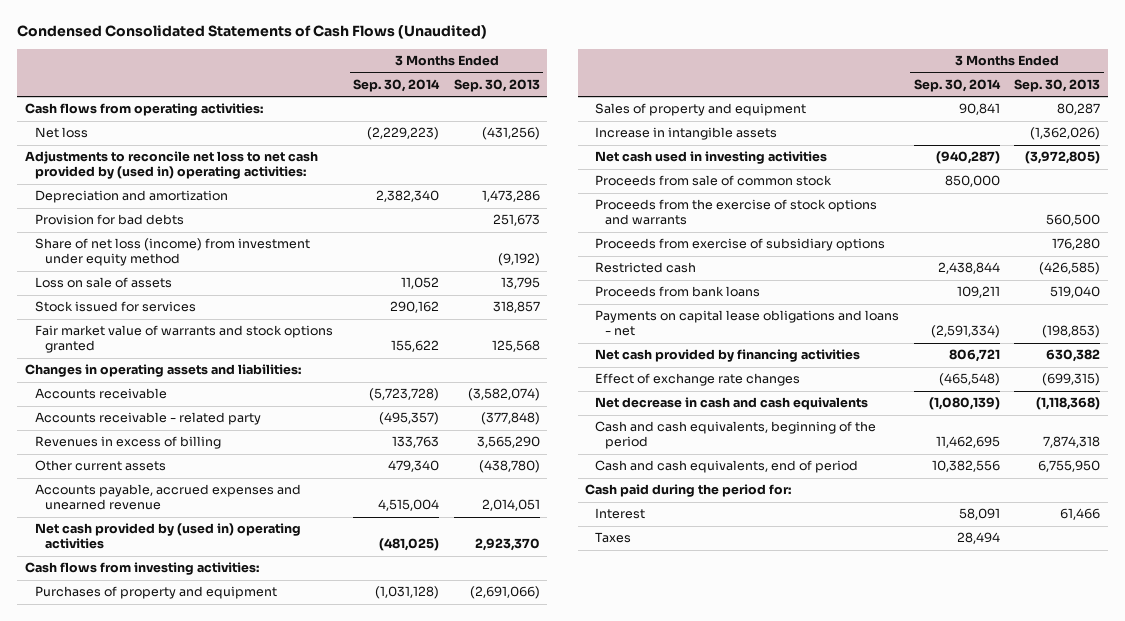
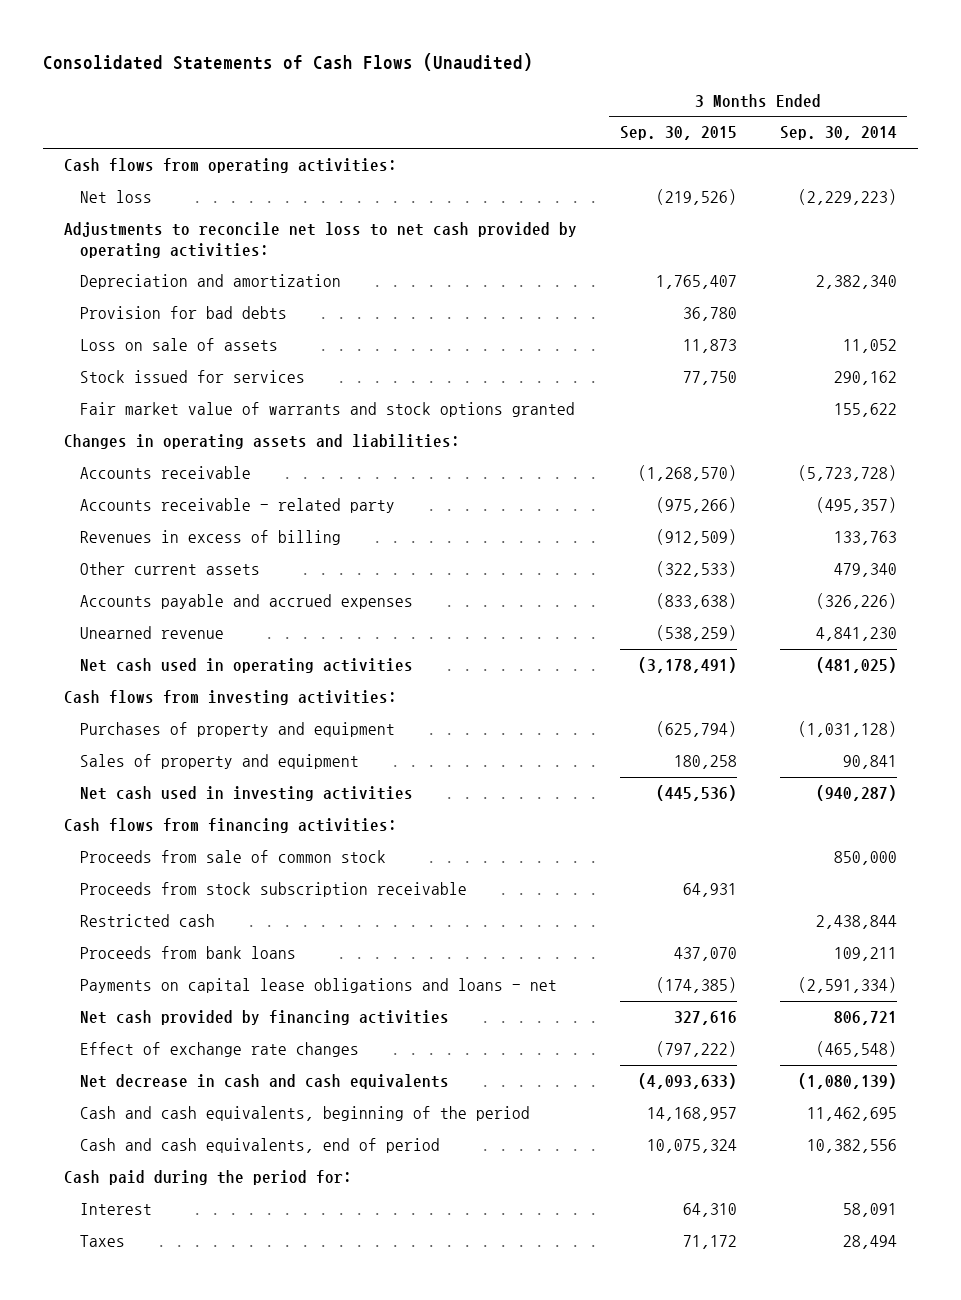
[17,25,488,40] Condensed Consolidated Statements of Cash Flows (Unaudited) -> [42,53,533,72] Consolidated Statements of Cash Flows (Unaudited)
[453,78,540,92] Sep. 30, 2013 -> none
none -> [619,126,737,141] Sep. 30, 2015
[24,151,318,180] Adjustments to reconcile net loss to net cash provided by (used in) operating activities: -> [64,222,578,258] Adjustments to reconcile net loss to net cash provided by operating activities:
[34,238,310,267] Share of net loss (income) from investment under equity method -> none
[34,484,301,511] Accounts payable, accrued expenses and unearned revenue -> [79,594,413,610] Accounts payable and accrued expenses
[378,499,440,512] 4,515,004 -> [815,593,897,610] (326,226)
none -> [79,626,224,640] Unearned revenue
[34,523,301,550] Net cash provided by (used in) operating activities -> [79,658,413,674] Net cash used in operating activities
[595,127,778,141] Increase in intangible assets -> none
none -> [64,818,398,834] Cash flows from financing activities:
[595,199,878,226] Proceeds from the exercise of stock options and warrants -> none
[595,238,886,252] Proceeds from exercise of subsidiary options -> none
none -> [79,882,467,898] Proceeds from stock subscription receivable

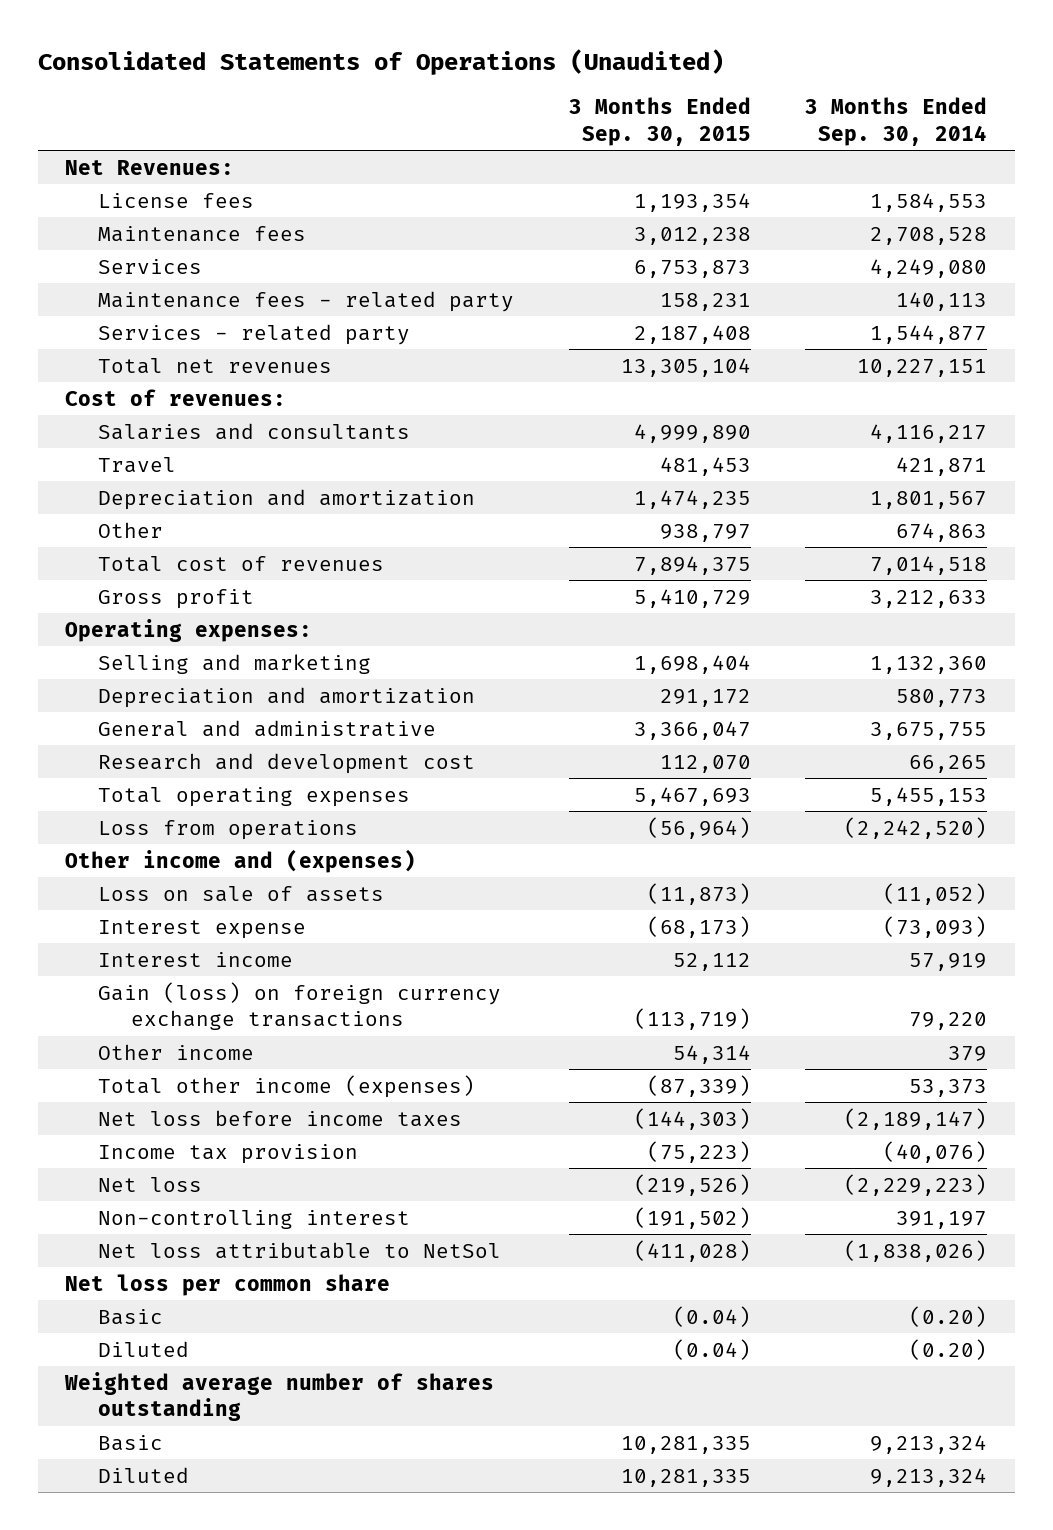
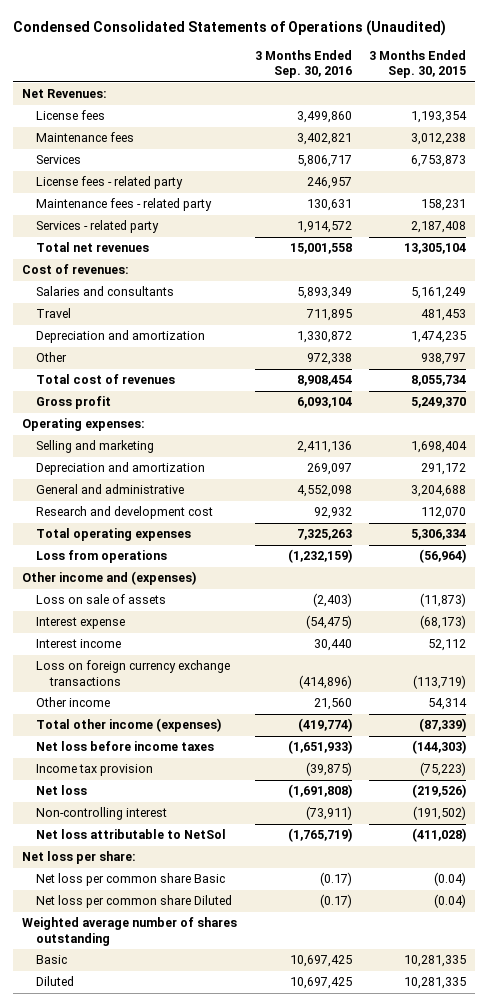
[38,48,725,75] Consolidated Statements of Operations (Unaudited) -> [13,20,447,37] Condensed Consolidated Statements of Operations (Unaudited)
[805,97,988,146] 3 Months Ended Sep. 30, 2014 -> none
none -> [254,49,352,79] 3 Months Ended Sep. 30, 2016
none -> [35,176,183,190] License fees - related party
[633,423,751,443] 4,999,890 -> [411,287,467,300] 5,161,249
[633,555,751,575] 7,894,375 -> [411,375,467,387] 8,055,734
[633,588,751,608] 5,410,729 -> [411,397,467,409] 5,249,370
[633,720,751,740] 3,366,047 -> [411,485,467,498] 3,204,688
[633,786,751,806] 5,467,693 -> [411,529,467,541] 5,306,334
[98,981,502,1031] Gain (loss) on foreign currency exchange transactions -> [35,660,230,686] Loss on foreign currency exchange transactions
[65,1273,391,1296] Net loss per common share -> [21,851,136,865] Net loss per share:
[98,1308,164,1325] Basic -> [35,873,225,887] Net loss per common share Basic
[98,1340,190,1357] Diluted -> [35,895,232,909] Net loss per common share Diluted

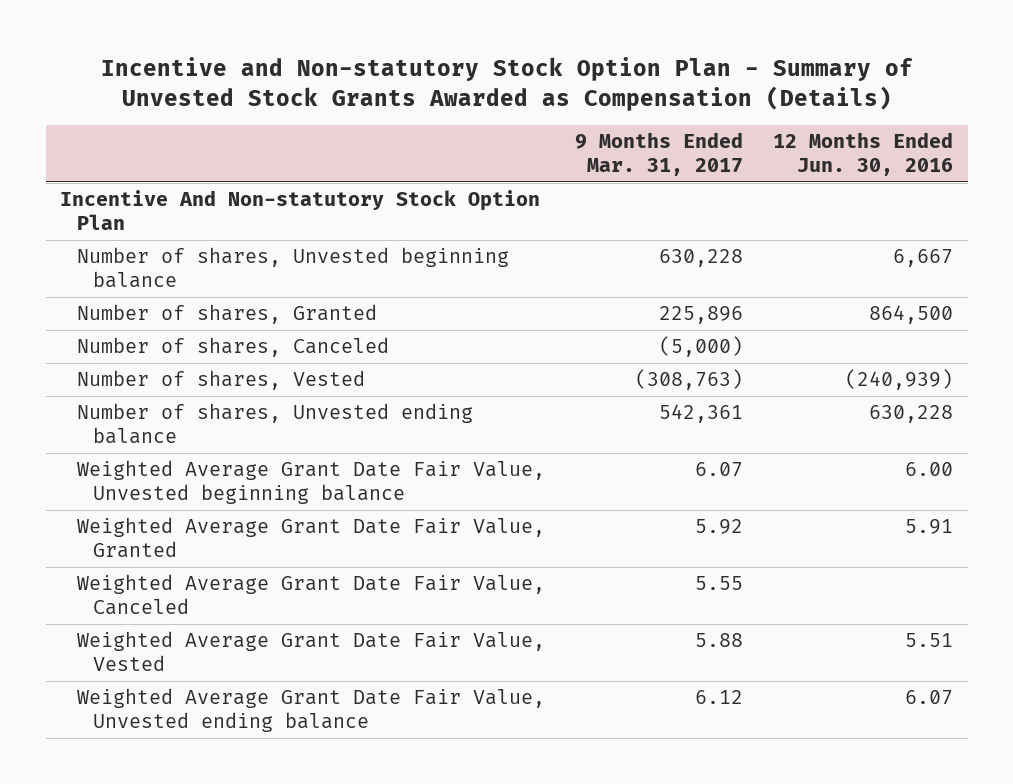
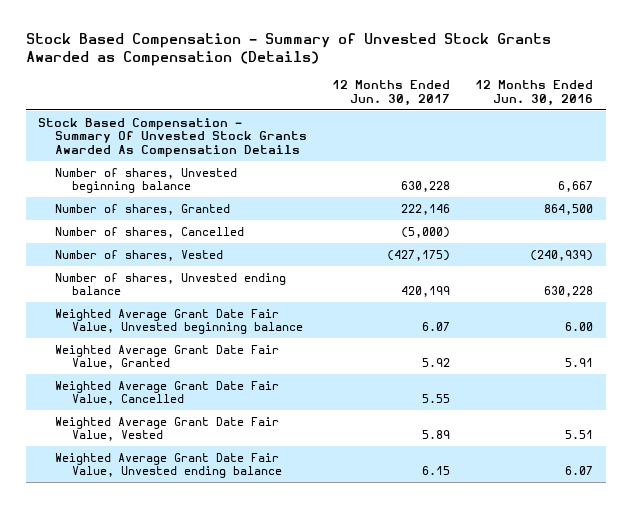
[100,56,913,111] Incentive and Non-statutory Stock Option Plan - Summary of Unvested Stock Grants Awarded as Compensation (Details) -> [25,32,551,66] Stock Based Compensation - Summary of Unvested Stock Grants Awarded as Compensation (Details)
[574,132,743,176] 9 Months Ended Mar. 31, 2017 -> none
none -> [332,80,451,106] 12 Months Ended Jun. 30, 2017
[60,190,541,231] Incentive And Non-statutory Stock Option Plan -> [38,117,308,158] Stock Based Compensation - Summary Of Unvested Stock Grants Awarded As Compensation Details
[76,337,389,358] Number of shares, Canceled -> [55,226,245,238] Number of shares, Cancelled
[76,574,545,616] Weighted Average Grant Date Fair Value, Canceled -> [55,380,280,406] Weighted Average Grant Date Fair Value, Cancelled

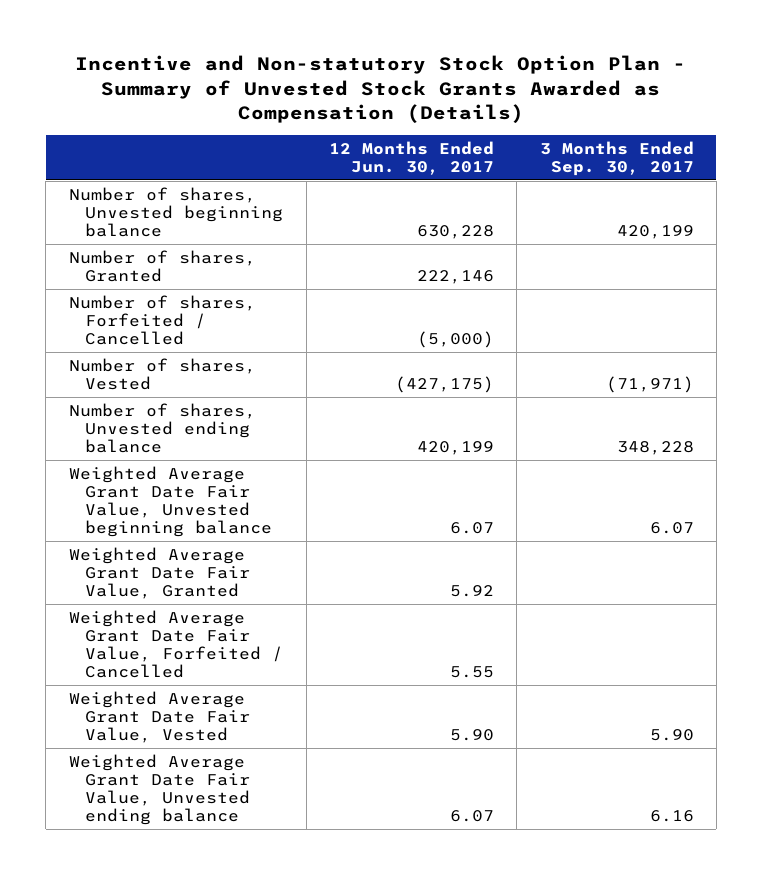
[25,32,551,66] Stock Based Compensation - Summary of Unvested Stock Grants Awarded as Compensation (Details) -> [75,55,687,124] Incentive and Non-statutory Stock Option Plan - Summary of Unvested Stock Grants Awarded as Compensation (Details)
[475,80,594,106] 12 Months Ended Jun. 30, 2016 -> none
none -> [539,140,694,176] 3 Months Ended Sep. 30, 2017
[38,117,308,158] Stock Based Compensation - Summary Of Unvested Stock Grants Awarded As Compensation Details -> none
[55,226,245,238] Number of shares, Cancelled -> [68,294,256,346] Number of shares, Forfeited / Cancelled
[55,380,280,406] Weighted Average Grant Date Fair Value, Cancelled -> [68,609,284,679] Weighted Average Grant Date Fair Value, Forfeited / Cancelled
[422,430,451,440] 5.89 -> [449,729,494,742] 5.90
[422,466,451,476] 6.15 -> [449,810,494,823] 6.07

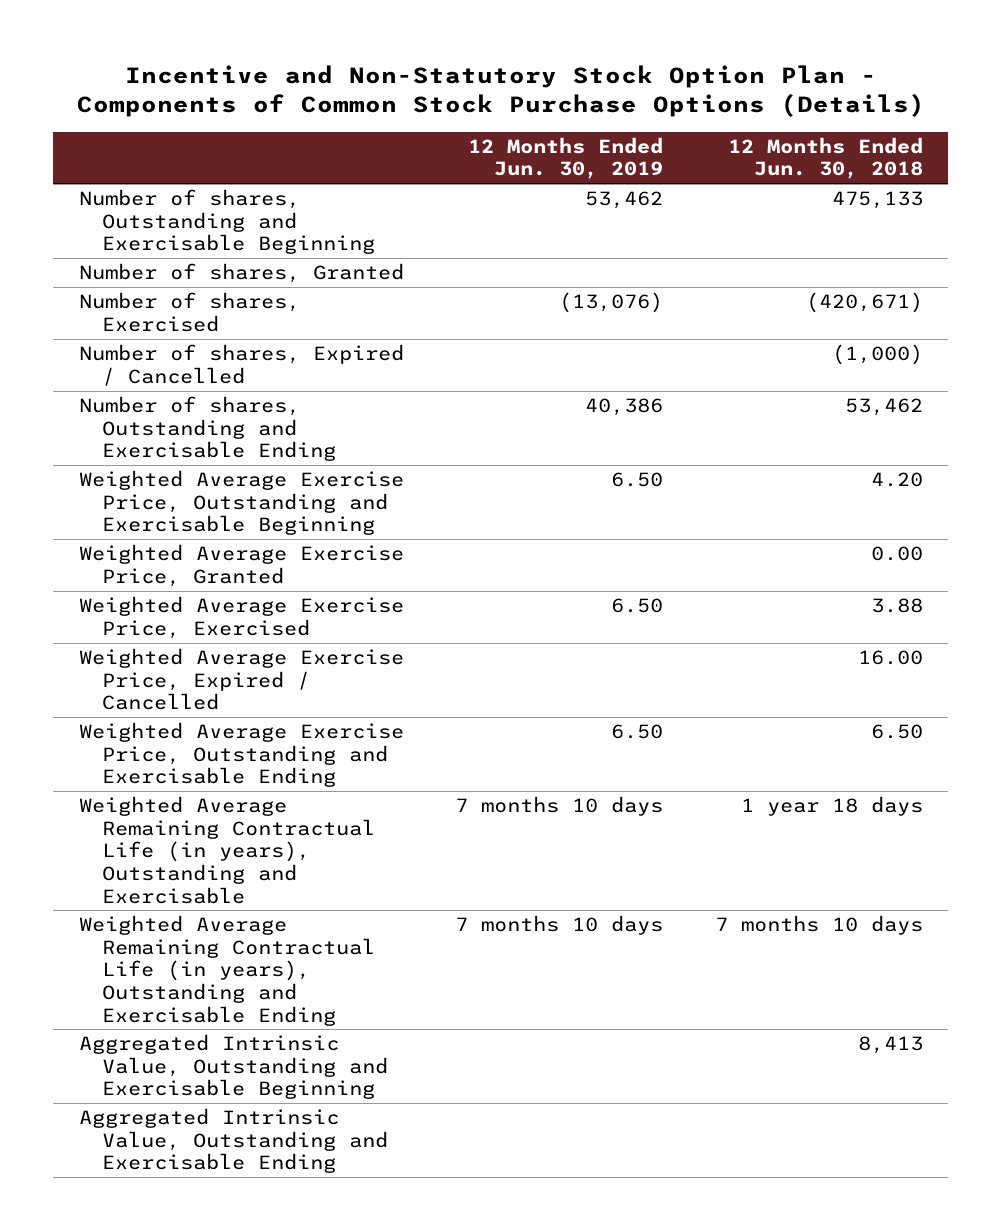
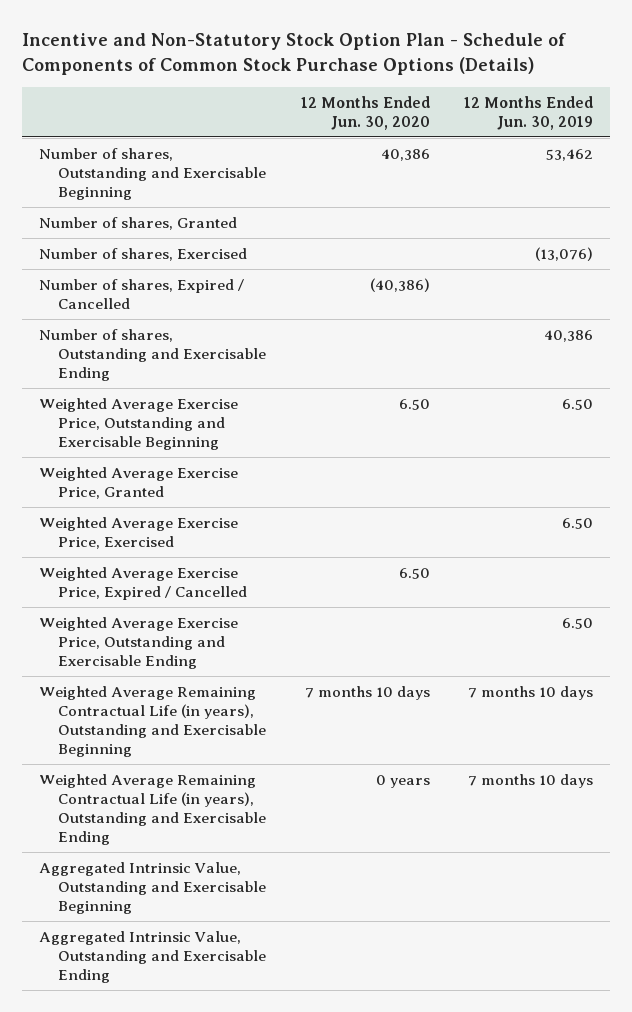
[76,64,925,118] Incentive and Non-Statutory Stock Option Plan - Components of Common Stock Purchase Options (Details) -> [22,33,567,75] Incentive and Non-Statutory Stock Option Plan - Schedule of Components of Common Stock Purchase Options (Details)
[727,136,923,180] 12 Months Ended Jun. 30, 2018 -> none
none -> [300,95,430,130] 12 Months Ended Jun. 30, 2020
[78,796,375,904] Weighted Average Remaining Contractual Life (in years), Outstanding and Exercisable -> [39,686,267,757] Weighted Average Remaining Contractual Life (in years), Outstanding and Exercisable Beginning

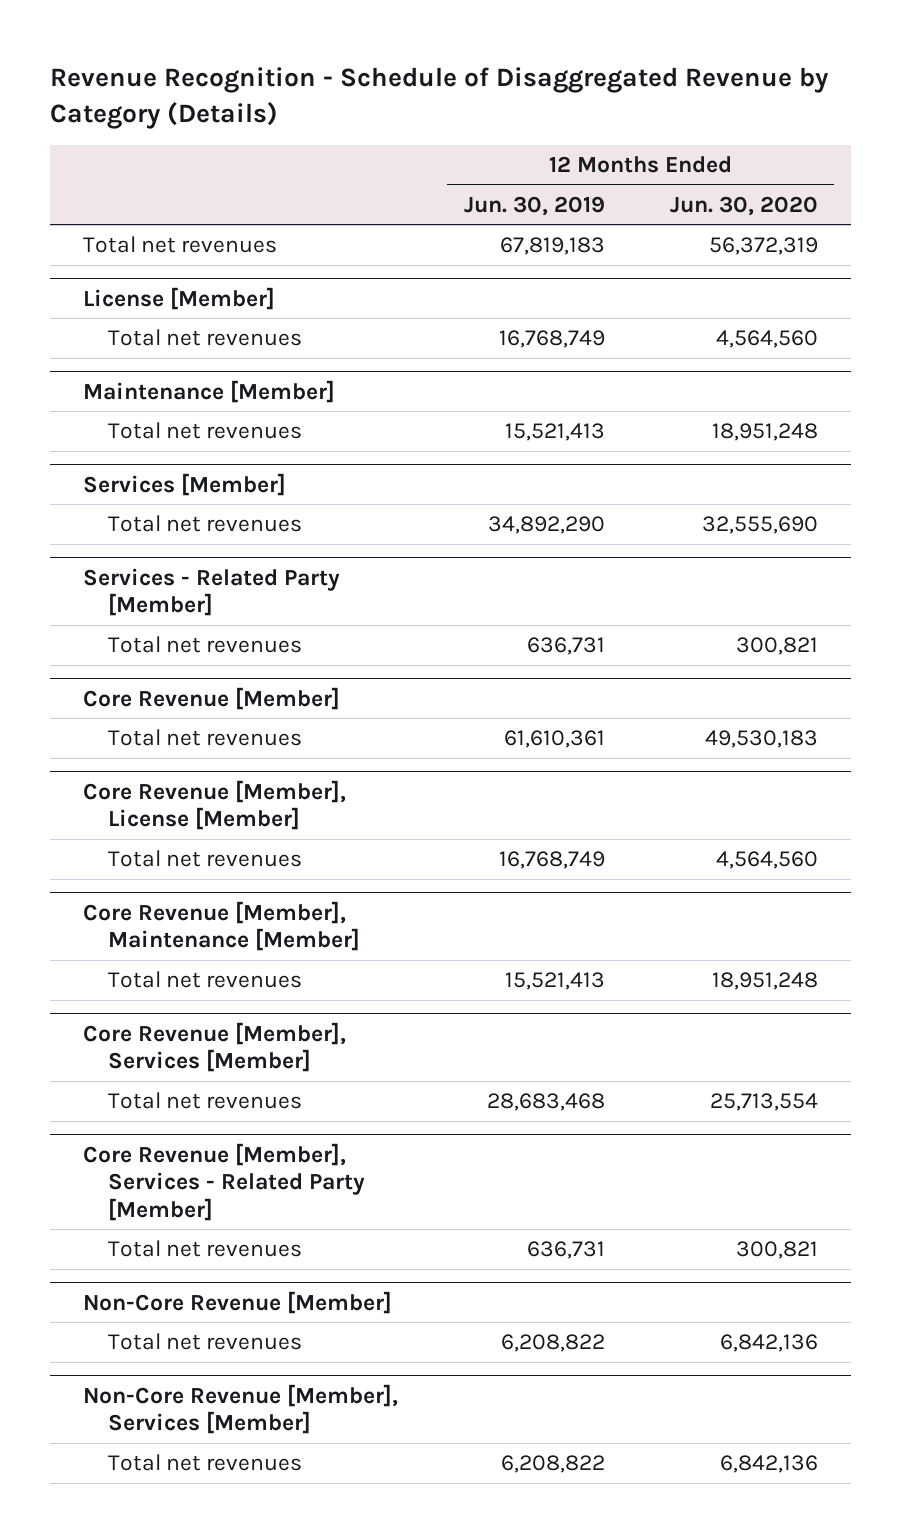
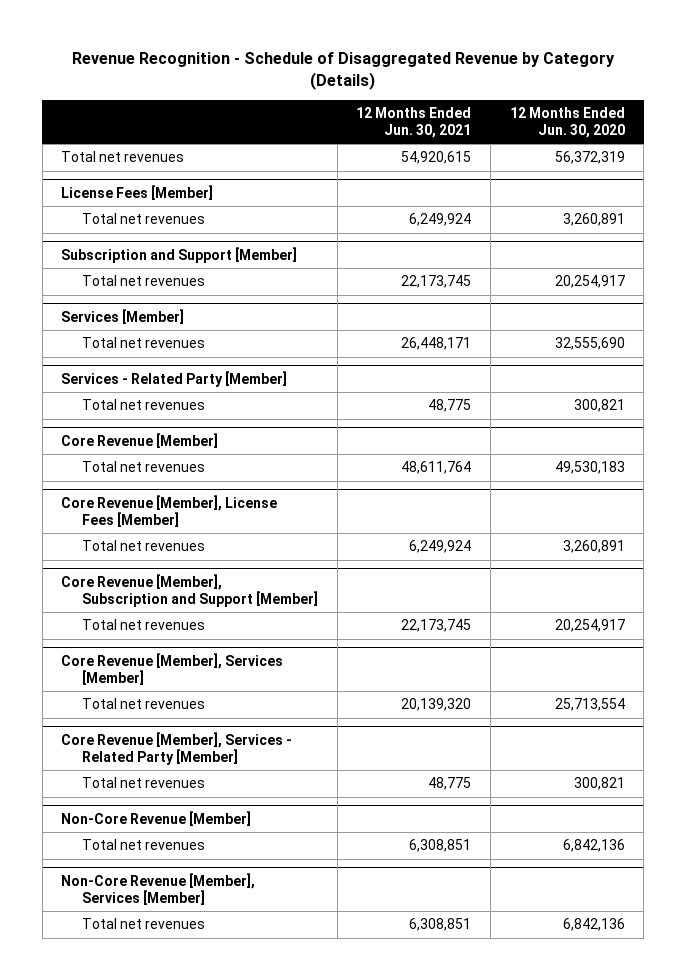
[463,195,605,216] Jun. 30, 2019 -> none
none -> [356,107,472,139] 12 Months Ended Jun. 30, 2021
[83,379,336,403] Maintenance [Member] -> none
[83,286,276,310] License [Member] -> [61,184,214,200] License Fees [Member]
[716,330,819,349] 4,564,560 -> [562,213,625,227] 3,260,891
none -> [61,246,298,263] Subscription and Support [Member]
[712,423,819,442] 18,951,248 -> [554,275,625,289] 20,254,917
[83,900,361,952] Core Revenue [Member], Maintenance [Member] -> none
[83,779,347,831] Core Revenue [Member], License [Member] -> [61,494,278,527] Core Revenue [Member], License Fees [Member]
[716,851,819,870] 4,564,560 -> [562,540,625,554] 3,260,891
none -> [61,573,319,607] Core Revenue [Member], Subscription and Support [Member]
[712,972,819,991] 18,951,248 -> [554,619,625,633] 20,254,917

